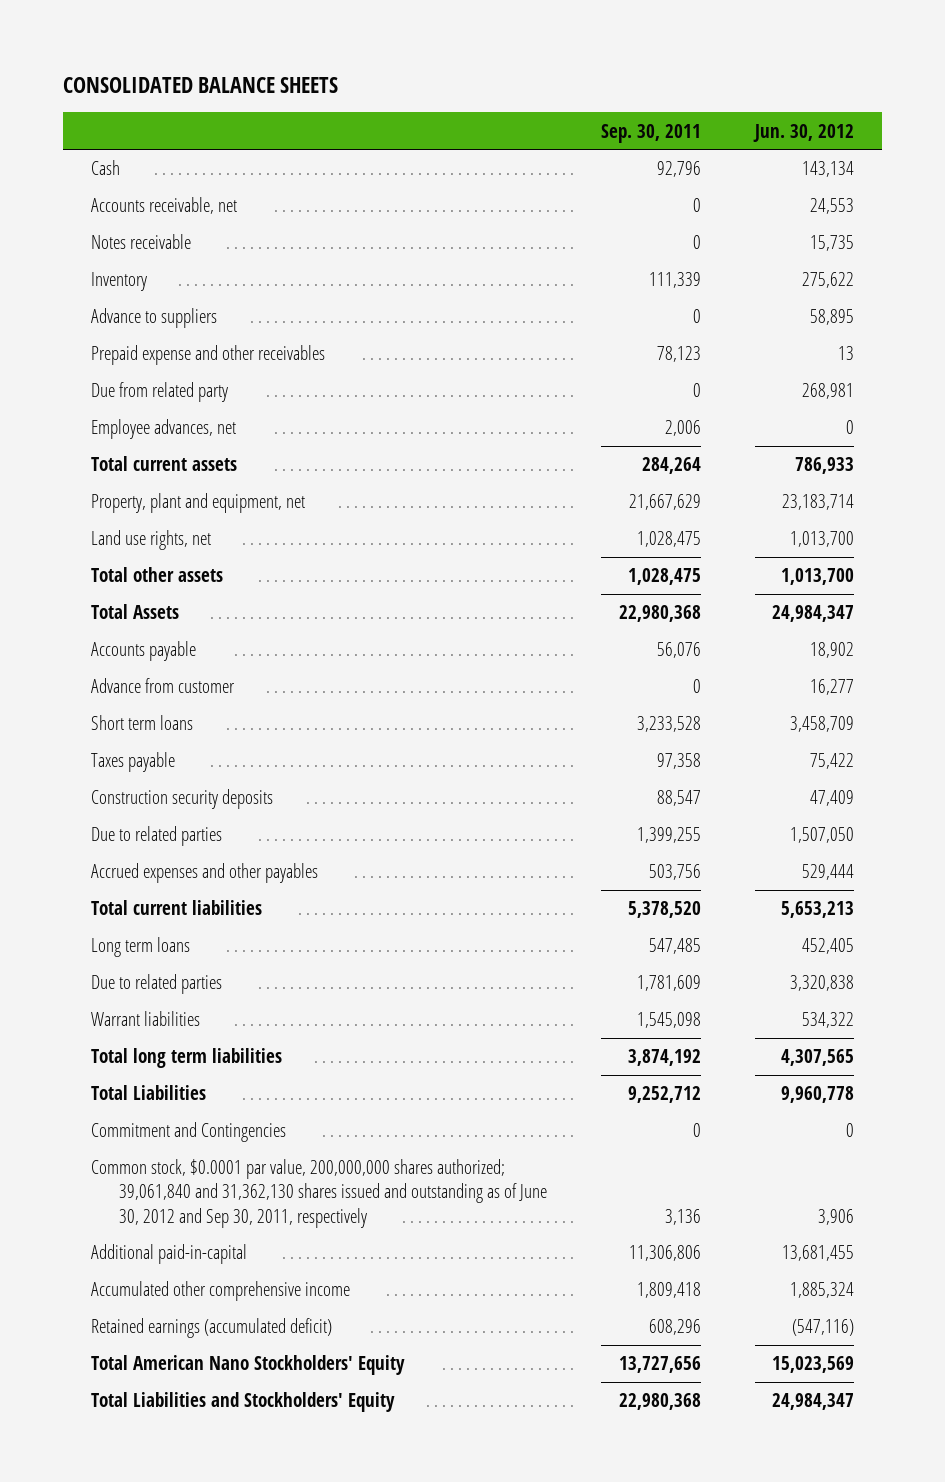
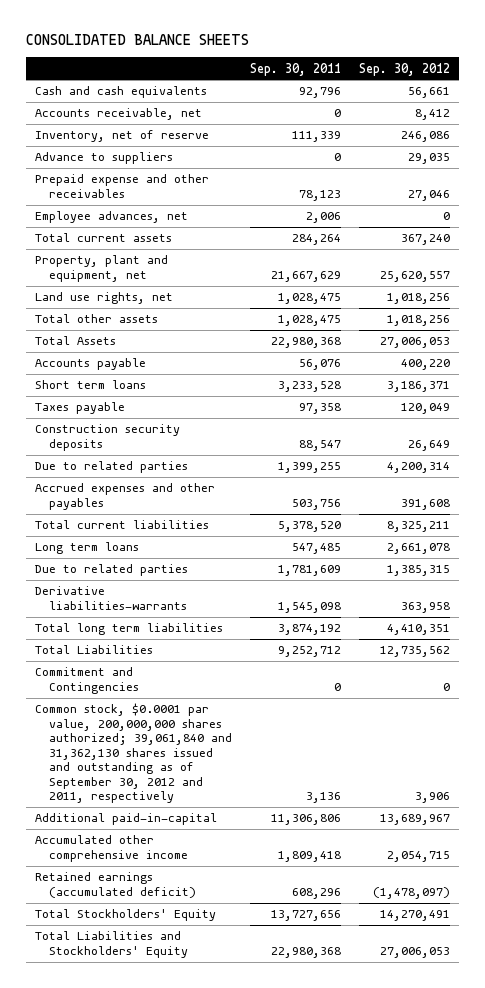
[753,123,855,142] Jun. 30, 2012 -> none
none -> [358,62,450,76] Sep. 30, 2012
[90,160,120,176] Cash -> [34,86,207,99] Cash and cash equivalents
[90,234,191,250] Notes receivable -> none
[90,272,147,292] Inventory -> [34,130,209,143] Inventory, net of reserve
[90,382,228,403] Due from related party -> none
[90,678,235,694] Advance from customer -> none
[90,1011,200,1027] Warrant liabilities -> [34,586,188,610] Derivative liabilities-warrants
[90,1159,547,1228] Common stock, $0.0001 par value, 200,000,000 shares authorized; 39,061,840 and 31,362,130 shares issued and outstanding as of June 30, 2012 and Sep 30, 2011, respectively -> [34,703,233,804] Common stock, $0.0001 par value, 200,000,000 shares authorized; 39,061,840 and 31,362,130 shares issued and outstanding as of September 30, 2012 and 2011, respectively
[90,1355,405,1376] Total American Nano Stockholders' Equity -> [34,909,216,922] Total Stockholders' Equity

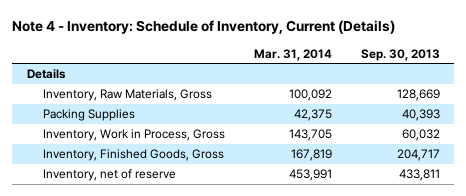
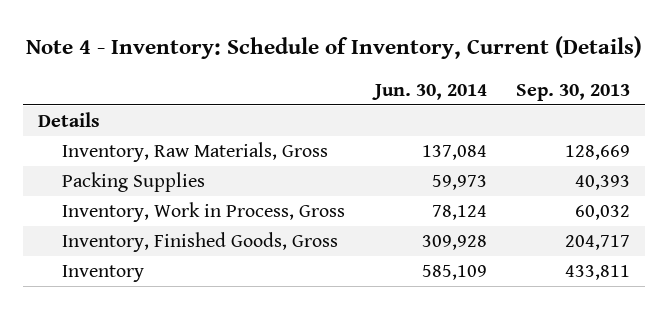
[253,48,332,61] Mar. 31, 2014 -> none
none -> [371,83,487,100] Jun. 30, 2014
[42,169,176,182] Inventory, net of reserve -> [62,265,145,283] Inventory

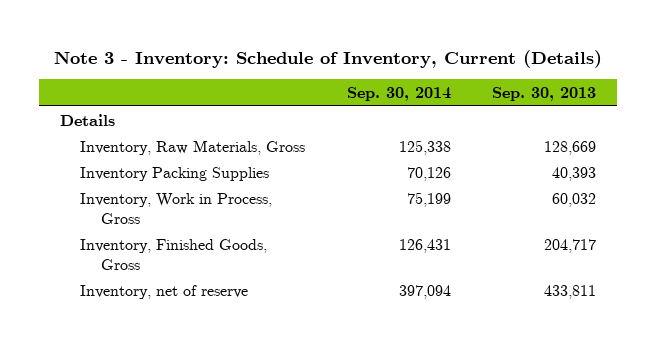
[26,36,643,60] Note 4 - Inventory: Schedule of Inventory, Current (Details) -> [54,49,603,68] Note 3 - Inventory: Schedule of Inventory, Current (Details)
[371,83,487,100] Jun. 30, 2014 -> none
none -> [346,86,451,101] Sep. 30, 2014
[62,172,206,193] Packing Supplies -> [80,166,270,181] Inventory Packing Supplies
[62,265,145,283] Inventory -> [80,284,249,299] Inventory, net of reserve

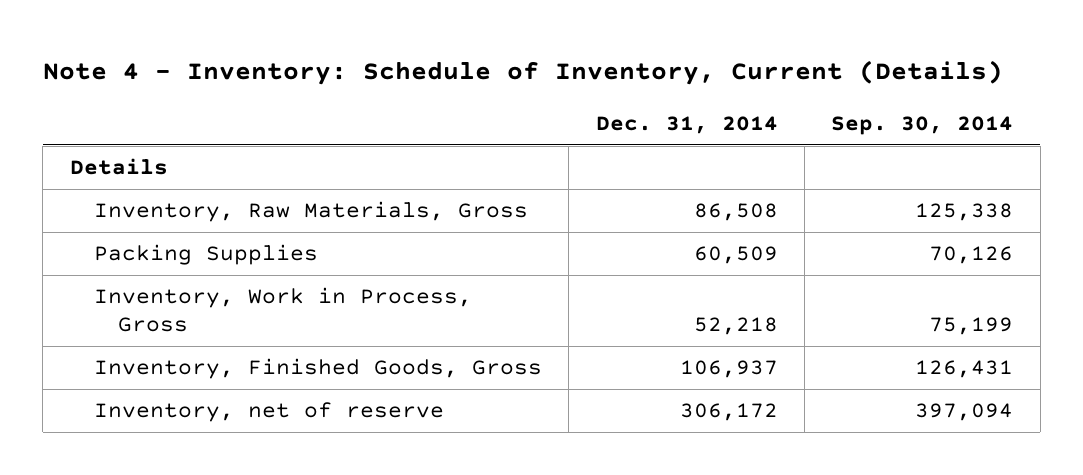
[54,49,603,68] Note 3 - Inventory: Schedule of Inventory, Current (Details) -> [42,59,1003,85] Note 4 - Inventory: Schedule of Inventory, Current (Details)
[492,86,597,101] Sep. 30, 2013 -> none
none -> [595,116,778,135] Dec. 31, 2014
[80,166,270,181] Inventory Packing Supplies -> [93,244,318,266] Packing Supplies

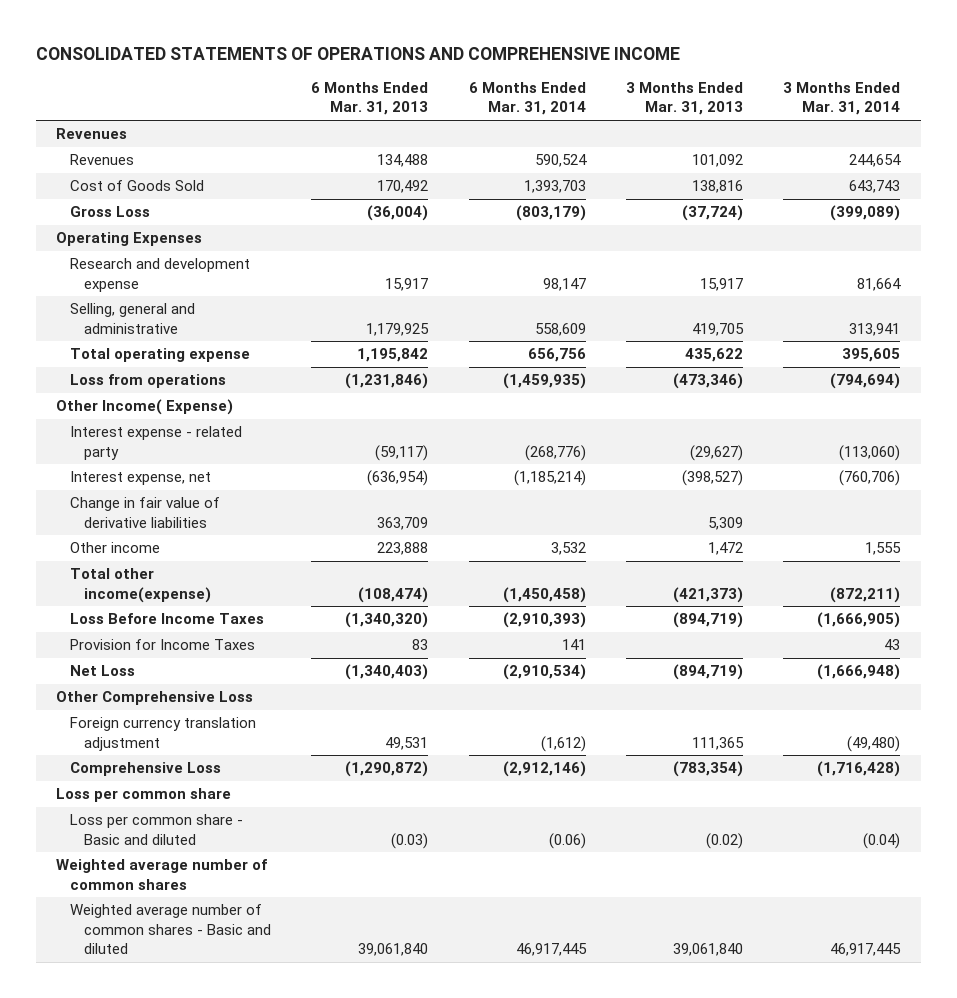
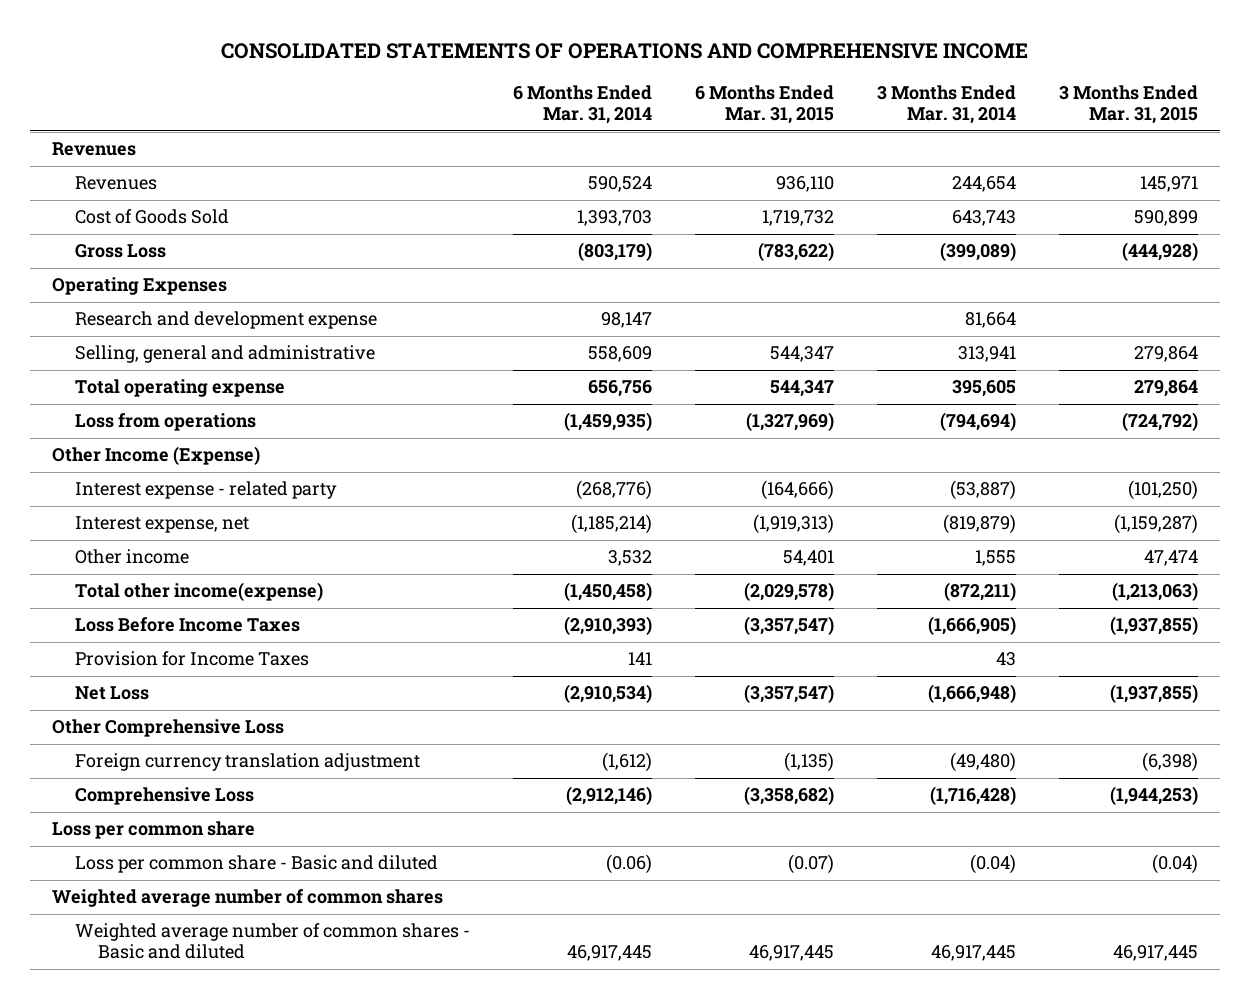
[311,82,429,116] 6 Months Ended Mar. 31, 2013 -> none
[626,82,744,116] 3 Months Ended Mar. 31, 2013 -> none
none -> [695,85,835,125] 6 Months Ended Mar. 31, 2015
none -> [1059,85,1199,125] 3 Months Ended Mar. 31, 2015
[70,497,221,528] Change in fair value of derivative liabilities -> none
[56,399,234,416] Other Income( Expense) -> [52,446,261,466] Other Income (Expense)
[839,444,901,461] (113,060) -> [950,480,1017,501] (53,887)
[839,470,901,487] (760,706) -> [943,514,1017,535] (819,879)

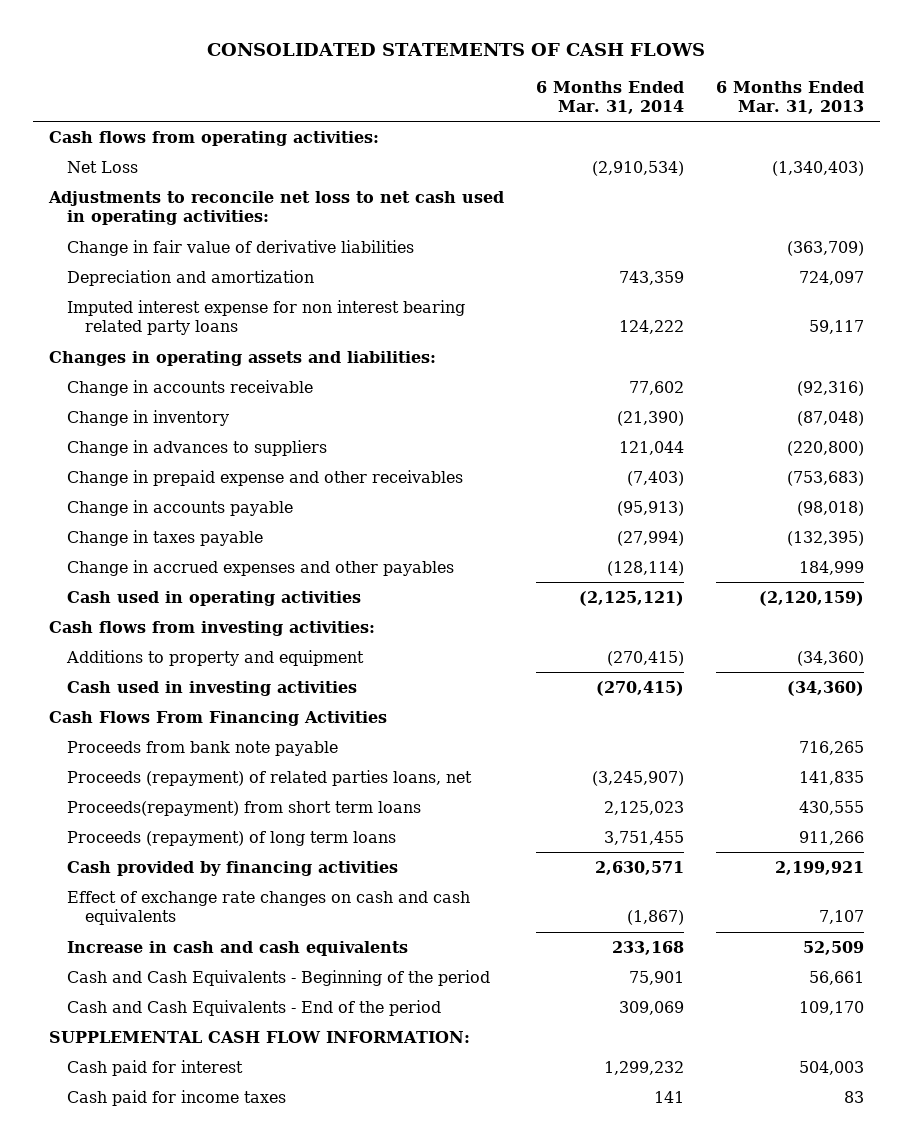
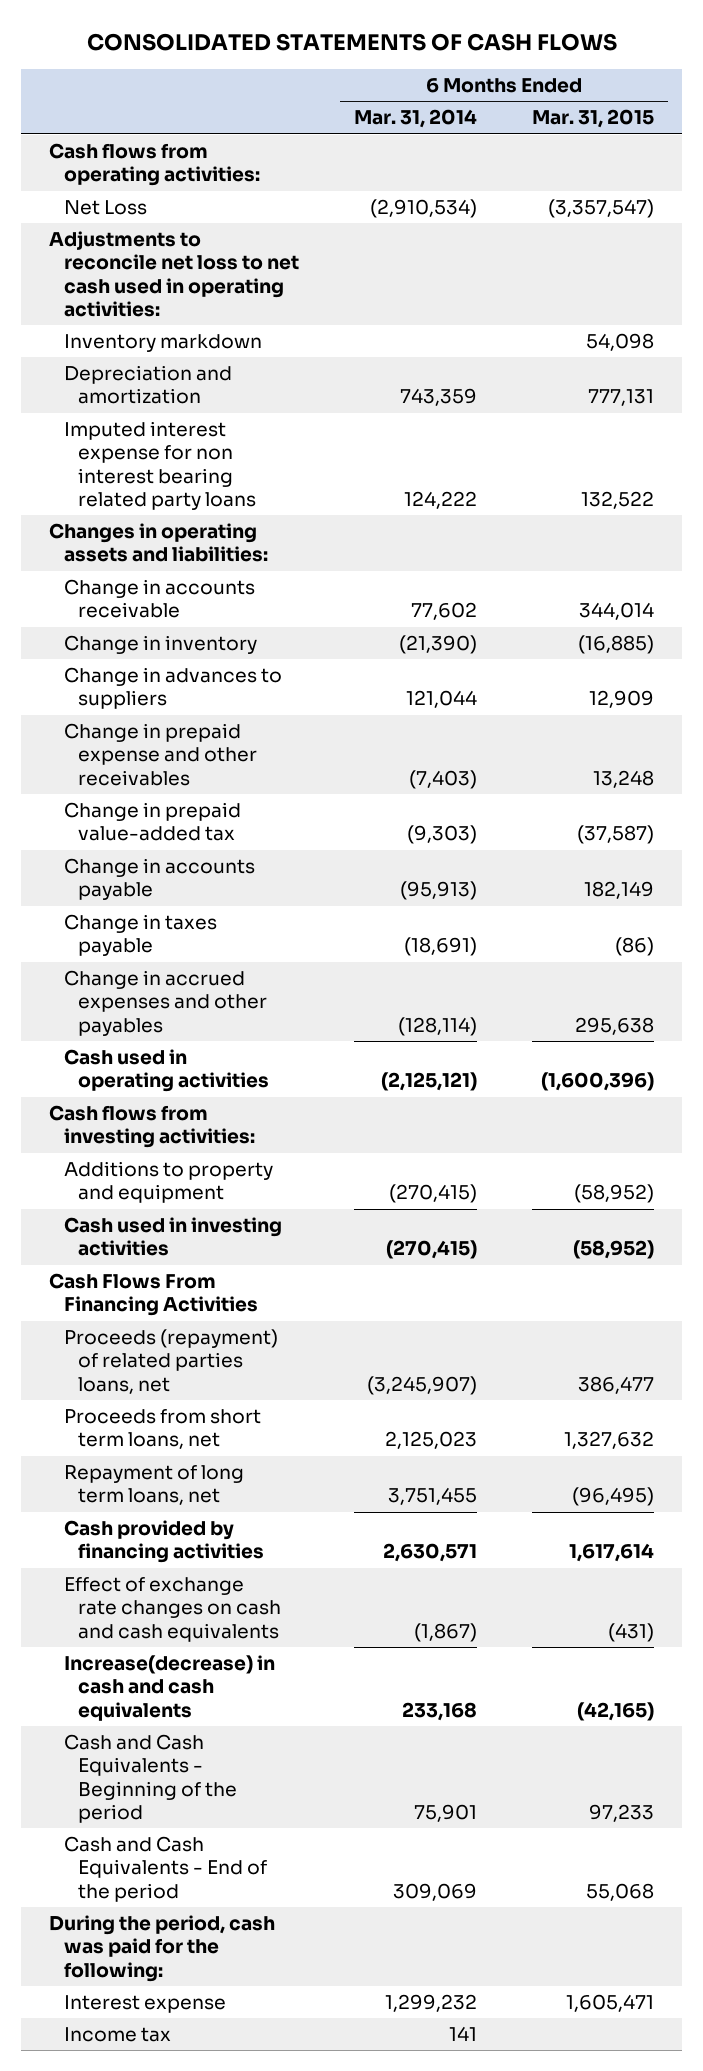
[715,80,864,114] 6 Months Ended Mar. 31, 2013 -> none
none -> [532,109,655,129] Mar. 31, 2015
[66,239,414,256] Change in fair value of derivative liabilities -> none
none -> [63,334,262,353] Inventory markdown
none -> [63,802,241,842] Change in prepaid value-added tax
[616,530,684,546] (27,994) -> [403,937,477,957] (18,691)
[66,740,338,756] Proceeds from bank note payable -> none
[66,800,421,816] Proceeds(repayment) from short term loans -> [63,1409,261,1450] Proceeds from short term loans, net
[66,830,396,846] Proceeds (repayment) of long term loans -> [63,1465,244,1506] Repayment of long term loans, net
[66,940,408,956] Increase in cash and cash equivalents -> [63,1655,275,1721] Increase(decrease) in cash and cash equivalents
[48,1030,470,1043] SUPPLEMENTAL CASH FLOW INFORMATION: -> none
none -> [48,1915,275,1982] During the period, cash was paid for the following:
[66,1059,243,1076] Cash paid for interest -> [63,1995,226,2014] Interest expense
[66,1089,286,1106] Cash paid for income taxes -> [63,2027,171,2043] Income tax

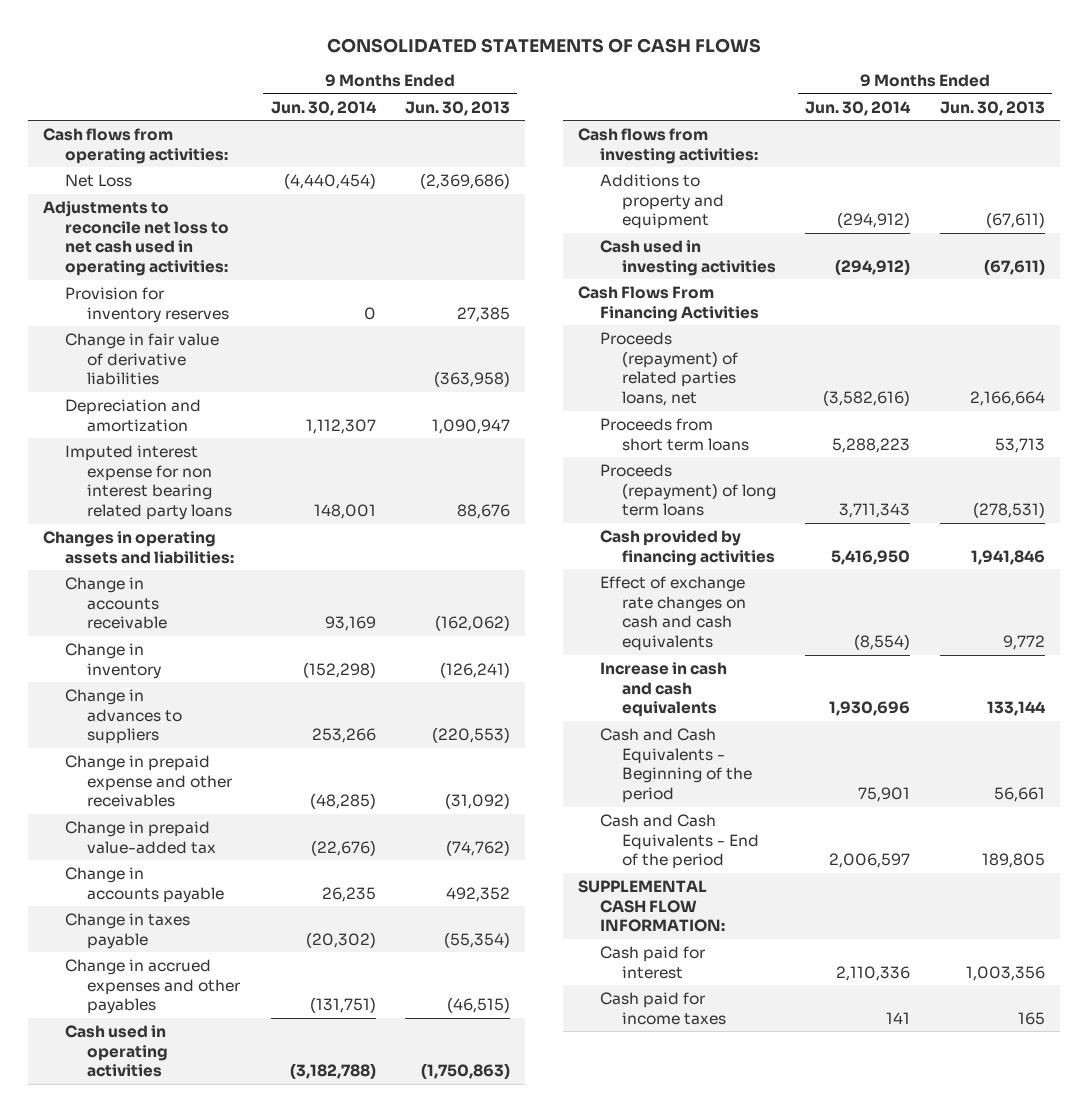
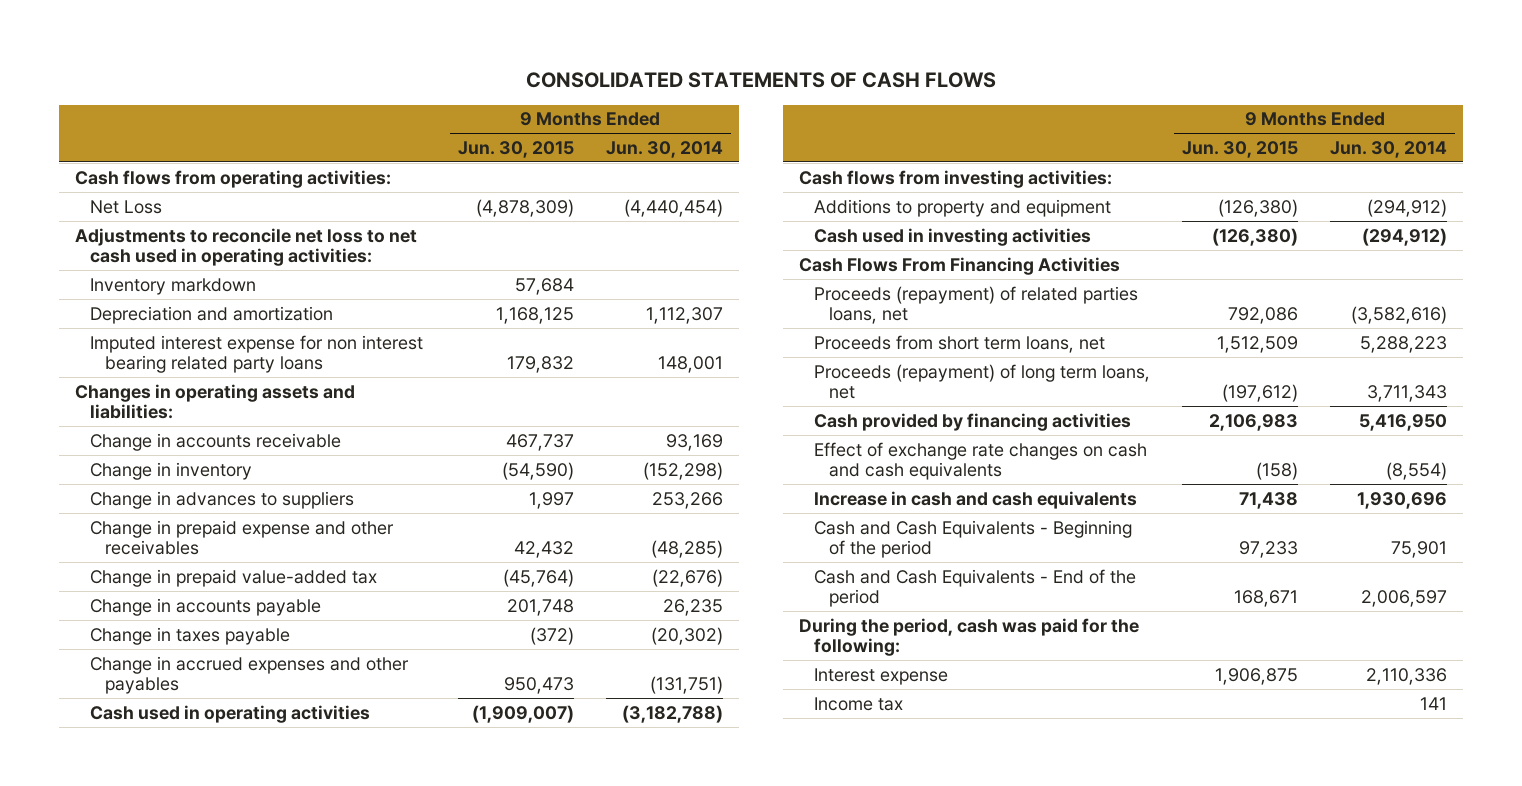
[404,100,510,116] Jun. 30, 2013 -> none
none -> [457,140,574,158] Jun. 30, 2015
[64,286,230,323] Provision for inventory reserves -> none
[64,332,219,386] Change in fair value of derivative liabilities -> none
none -> [89,277,256,295] Inventory markdown
[599,417,749,451] Proceeds from short term loans -> [814,334,1106,353] Proceeds from short term loans, net
[599,463,776,517] Proceeds (repayment) of long term loans -> [814,363,1151,400] Proceeds (repayment) of long term loans, net
[577,879,725,933] SUPPLEMENTAL CASH FLOW INFORMATION: -> none
none -> [799,617,1140,657] During the period, cash was paid for the following:
[599,945,705,979] Cash paid for interest -> [814,667,949,685] Interest expense
[599,991,726,1025] Cash paid for income taxes -> [814,696,904,711] Income tax

